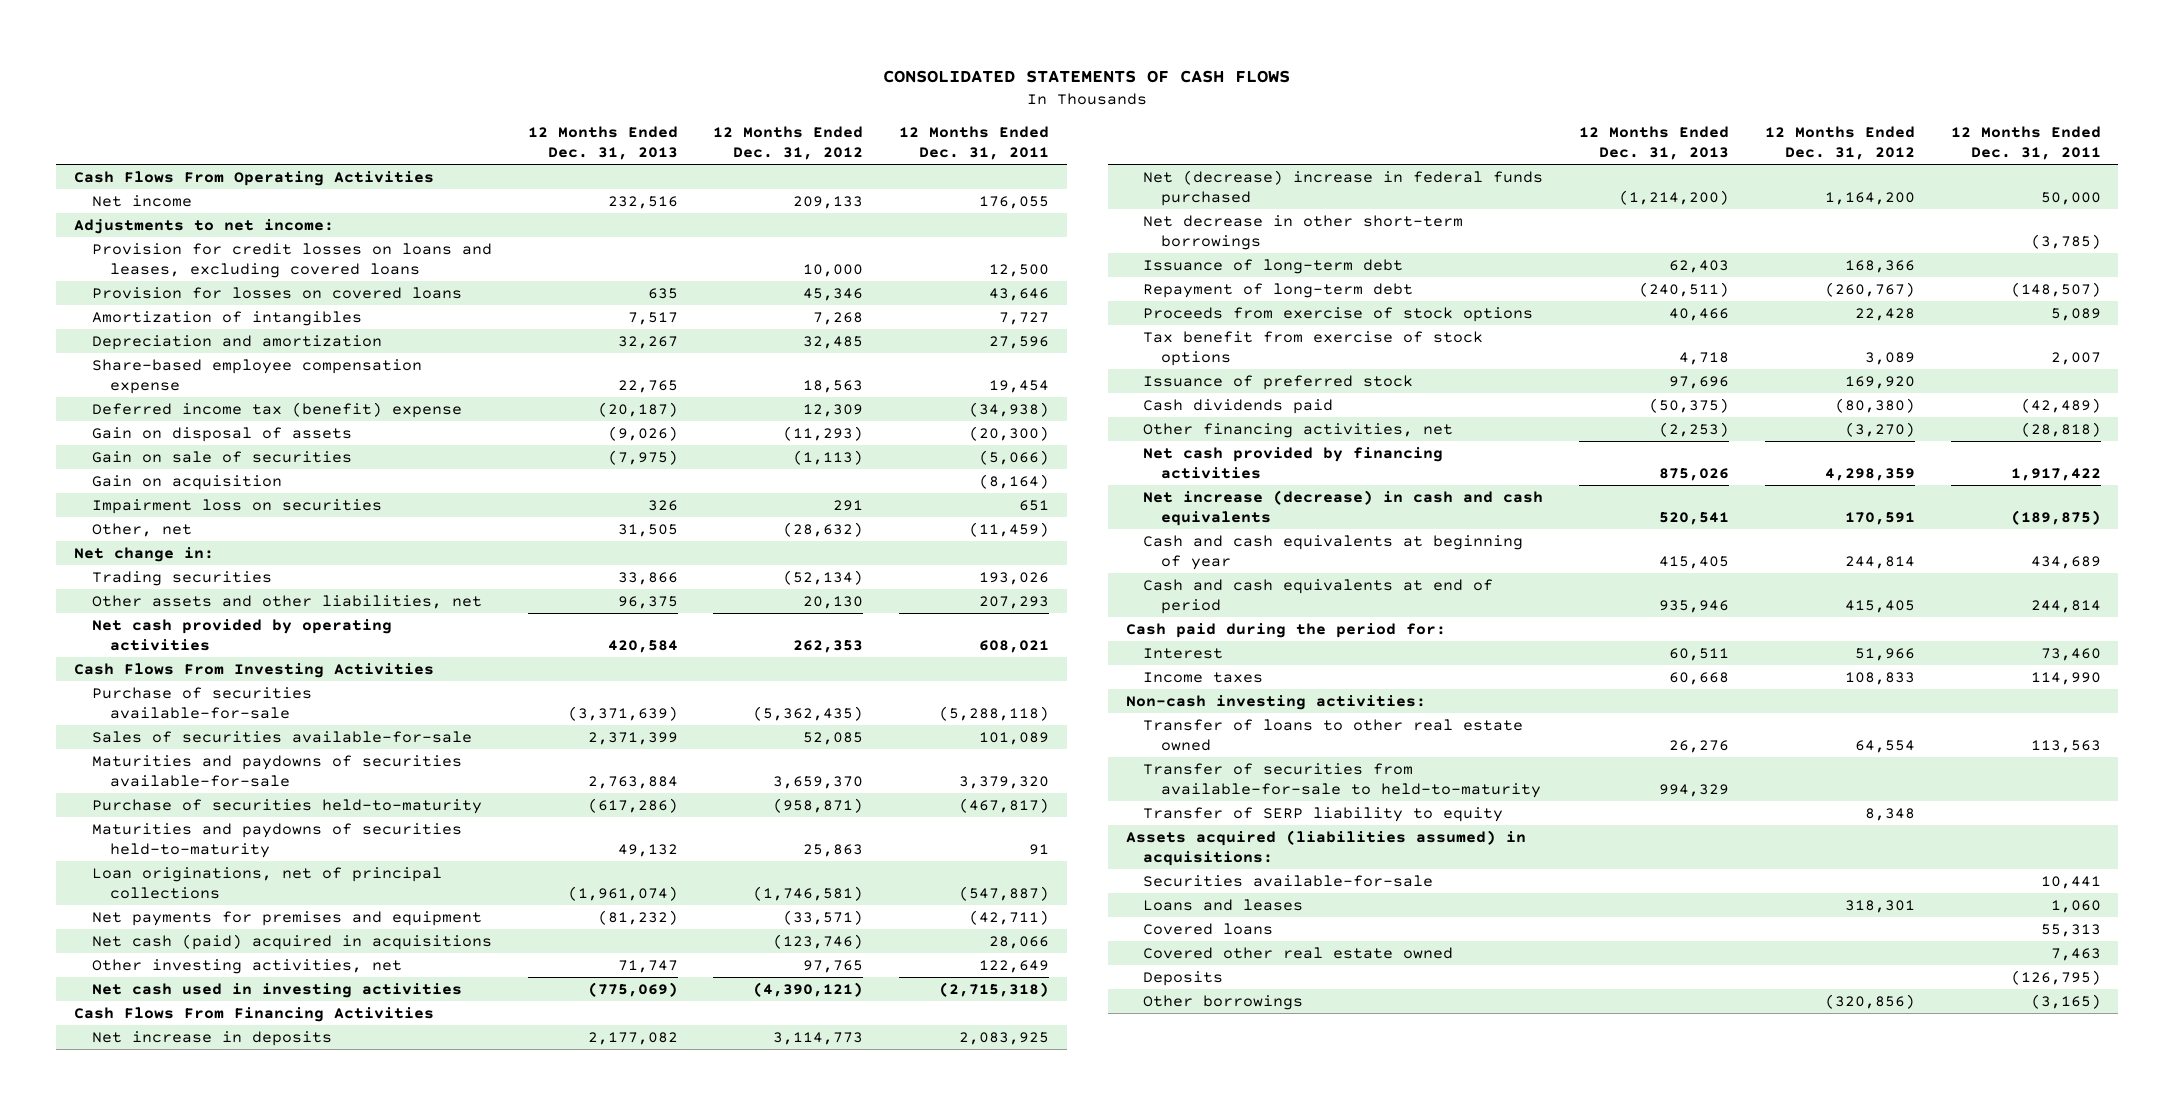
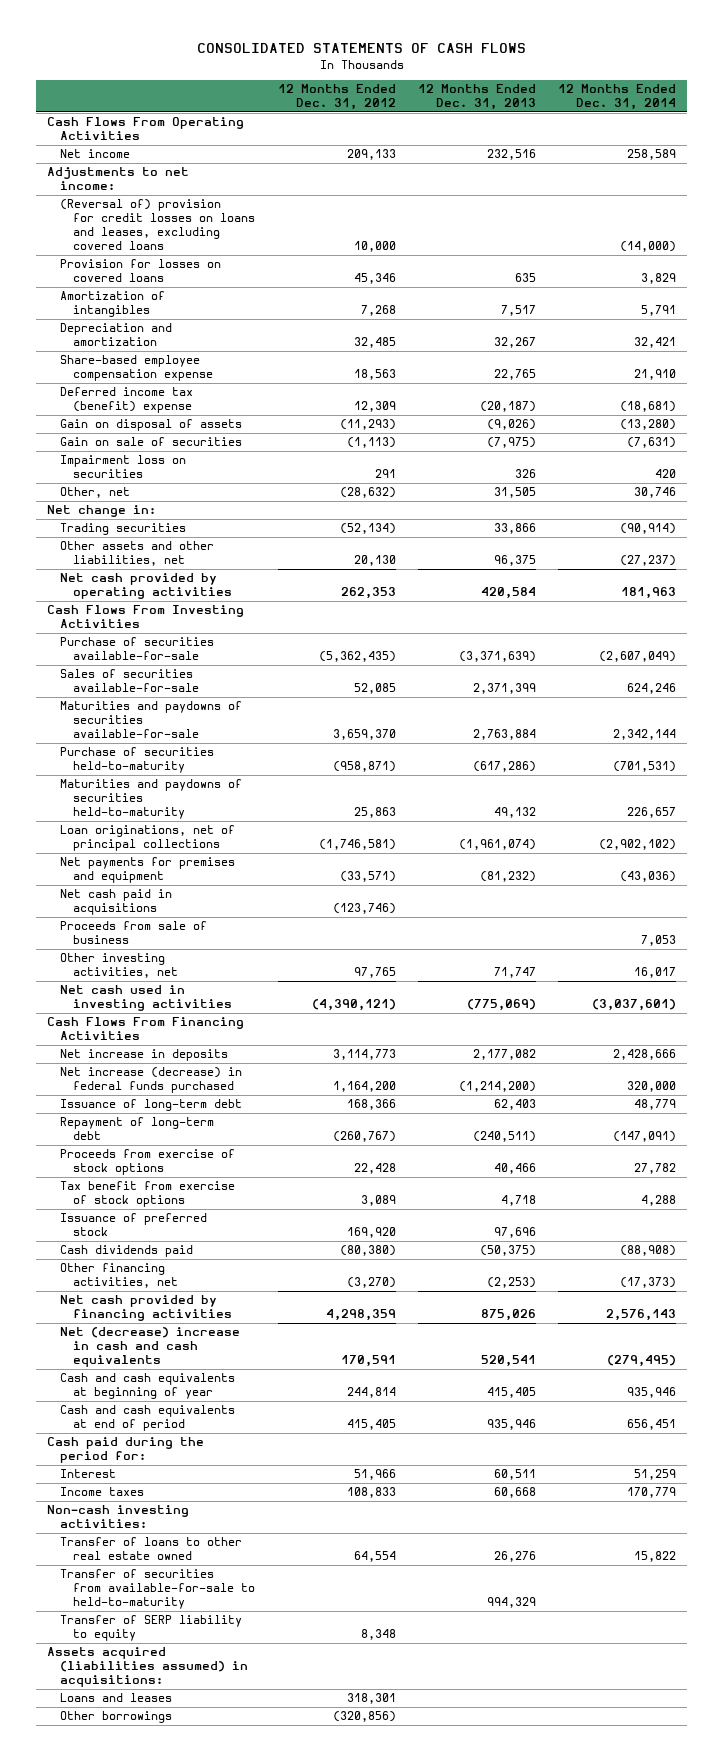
[898,125,1049,161] 12 Months Ended Dec. 31, 2011 -> none
none -> [558,84,677,110] 12 Months Ended Dec. 31, 2014
[91,242,492,279] Provision for credit losses on loans and leases, excluding covered loans -> [60,199,256,250] (Reversal of) provision for credit losses on loans and leases, excluding covered loans
[91,474,282,490] Gain on acquisition -> none
[91,933,492,950] Net cash (paid) acquired in acquisitions -> [60,889,173,916] Net cash paid in acquisitions
none -> [60,921,208,945] Proceeds from sale of business
[1143,214,1464,251] Net decrease in other short-term borrowings -> none
[1143,169,1544,207] Net (decrease) increase in federal funds purchased -> [60,1067,243,1094] Net increase (decrease) in federal funds purchased
[1143,489,1544,527] Net increase (decrease) in cash and cash equivalents -> [60,1327,241,1368] Net (decrease) increase in cash and cash equivalents
[1143,874,1434,887] Securities available-for-sale -> none
[1143,922,1274,935] Covered loans -> none
[1143,946,1454,959] Covered other real estate owned -> none
[1143,970,1224,986] Deposits -> none

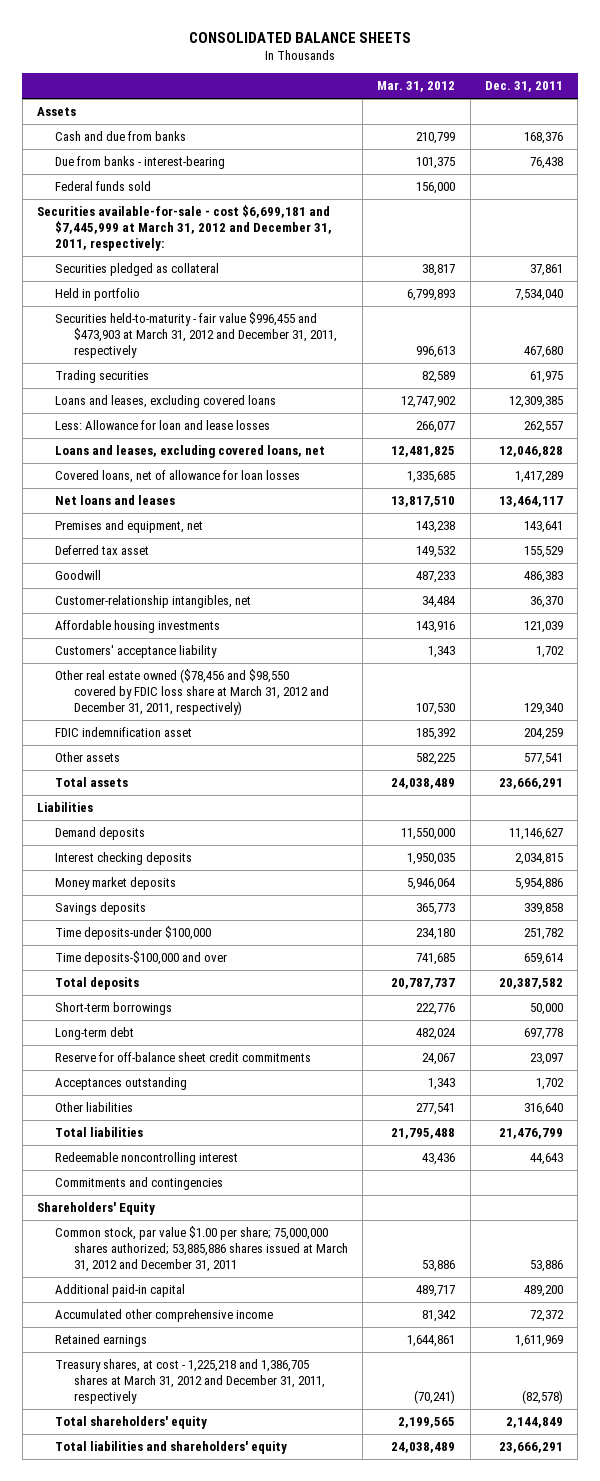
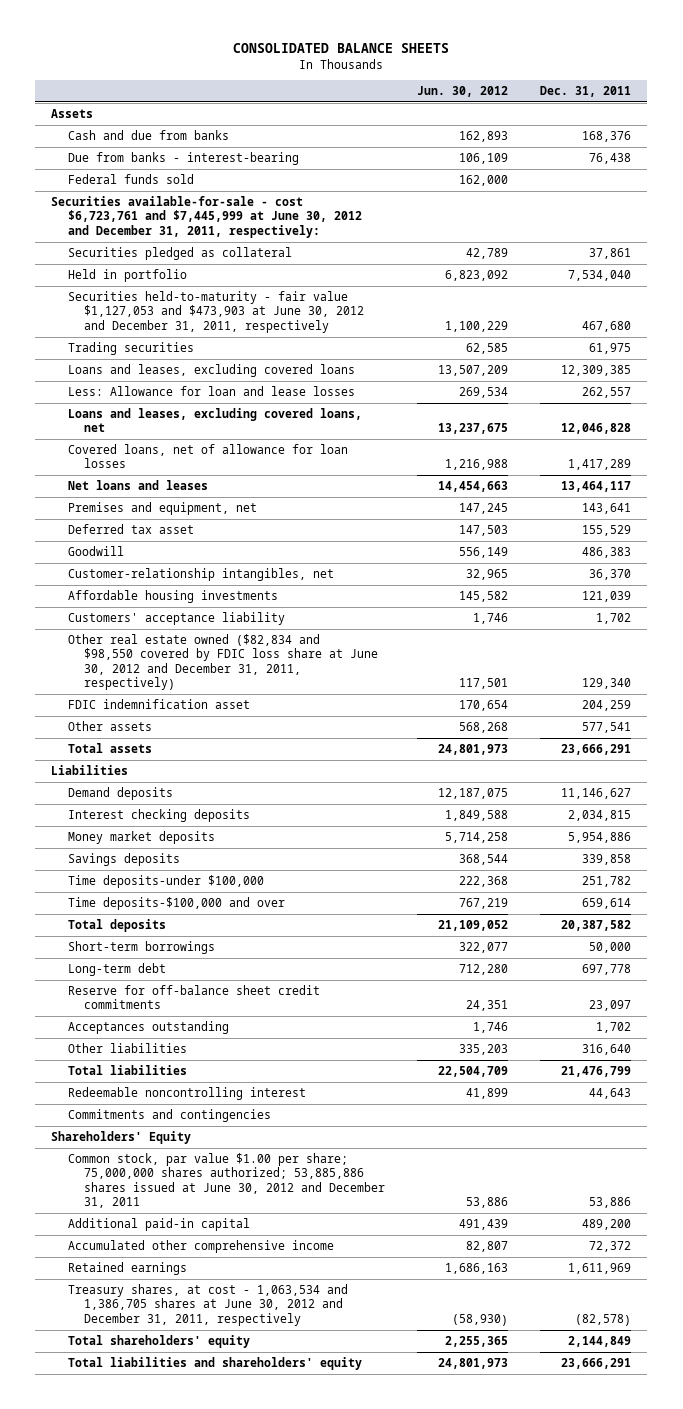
[377,81,456,93] Mar. 31, 2012 -> none
none -> [417,85,509,97] Jun. 30, 2012
[37,205,333,251] Securities available-for-sale - cost $6,699,181 and $7,445,999 at March 31, 2012 and December 31, 2011, respectively: -> [51,195,362,238] Securities available-for-sale - cost $6,723,761 and $7,445,999 at June 30, 2012 and December 31, 2011, respectively:
[55,312,337,358] Securities held-to-maturity - fair value $996,455 and $473,903 at March 31, 2012 and December 31, 2011, respectively -> [67,290,365,333] Securities held-to-maturity - fair value $1,127,053 and $473,903 at June 30, 2012 and December 31, 2011, respectively
[55,669,329,715] Other real estate owned ($78,456 and $98,550 covered by FDIC loss share at March 31, 2012 and December 31, 2011, respectively) -> [67,633,379,691] Other real estate owned ($82,834 and $98,550 covered by FDIC loss share at June 30, 2012 and December 31, 2011, respectively)
[55,1226,348,1272] Common stock, par value $1.00 per share; 75,000,000 shares authorized; 53,885,886 shares issued at March 31, 2012 and December 31, 2011 -> [67,1152,386,1209] Common stock, par value $1.00 per share; 75,000,000 shares authorized; 53,885,886 shares issued at June 30, 2012 and December 31, 2011
[55,1359,325,1404] Treasury shares, at cost - 1,225,218 and 1,386,705 shares at March 31, 2012 and December 31, 2011, respectively -> [67,1283,348,1326] Treasury shares, at cost - 1,063,534 and 1,386,705 shares at June 30, 2012 and December 31, 2011, respectively

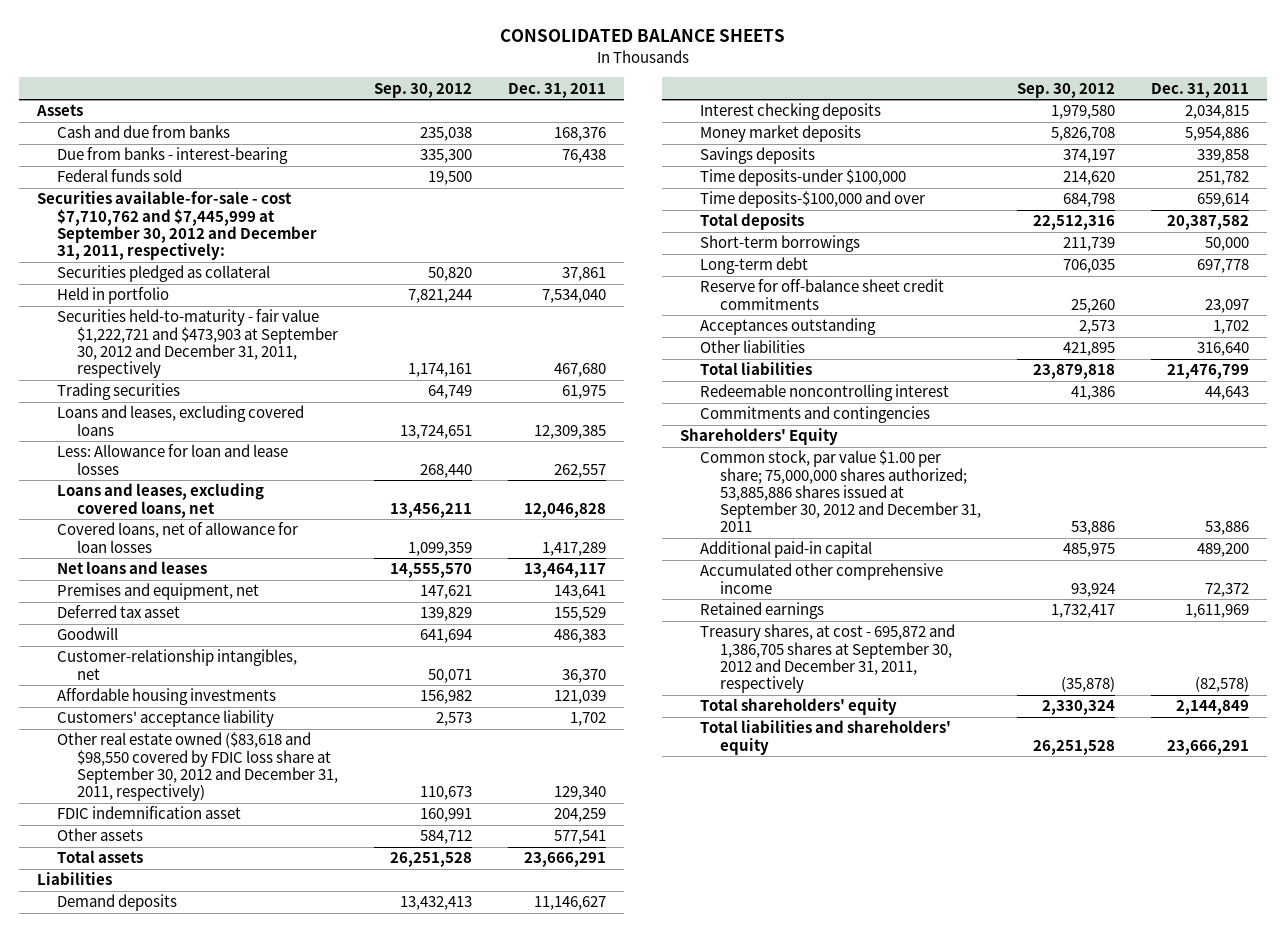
[417,85,509,97] Jun. 30, 2012 -> none
none -> [374,82,473,98] Sep. 30, 2012
[51,195,362,238] Securities available-for-sale - cost $6,723,761 and $7,445,999 at June 30, 2012 and December 31, 2011, respectively: -> [37,191,318,261] Securities available-for-sale - cost $7,710,762 and $7,445,999 at September 30, 2012 and December 31, 2011, respectively:
[67,290,365,333] Securities held-to-maturity - fair value $1,127,053 and $473,903 at June 30, 2012 and December 31, 2011, respectively -> [57,309,339,379] Securities held-to-maturity - fair value $1,222,721 and $473,903 at September 30, 2012 and December 31, 2011, respectively
[67,633,379,691] Other real estate owned ($82,834 and $98,550 covered by FDIC loss share at June 30, 2012 and December 31, 2011, respectively) -> [57,732,339,802] Other real estate owned ($83,618 and $98,550 covered by FDIC loss share at September 30, 2012 and December 31, 2011, respectively)
[67,1152,386,1209] Common stock, par value $1.00 per share; 75,000,000 shares authorized; 53,885,886 shares issued at June 30, 2012 and December 31, 2011 -> [699,450,981,533] Common stock, par value $1.00 per share; 75,000,000 shares authorized; 53,885,886 shares issued at September 30, 2012 and December 31, 2011
[67,1283,348,1326] Treasury shares, at cost - 1,063,534 and 1,386,705 shares at June 30, 2012 and December 31, 2011, respectively -> [699,624,955,694] Treasury shares, at cost - 695,872 and 1,386,705 shares at September 30, 2012 and December 31, 2011, respectively

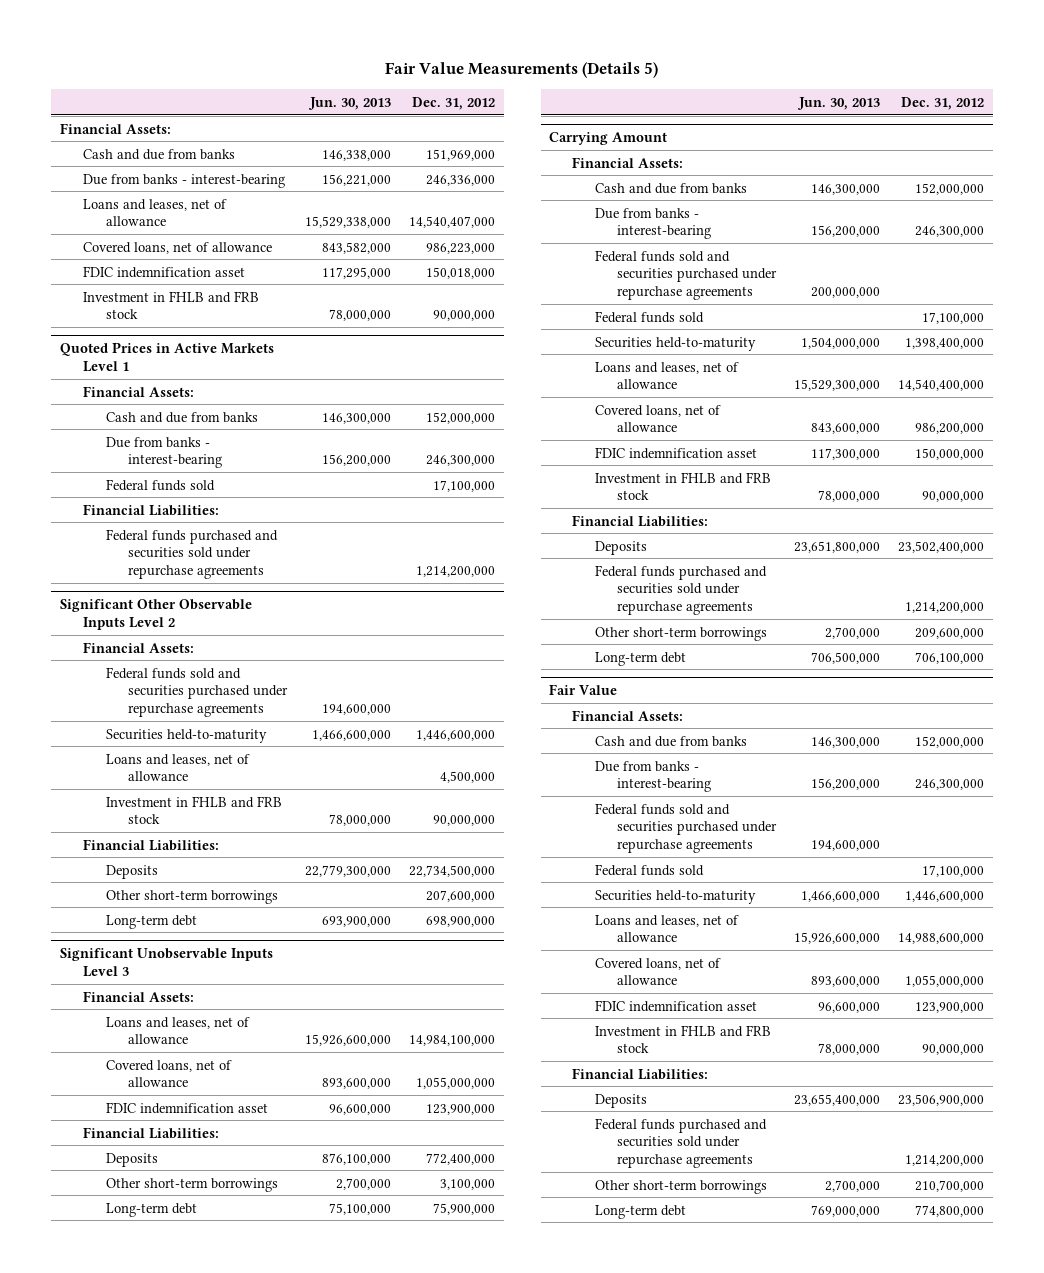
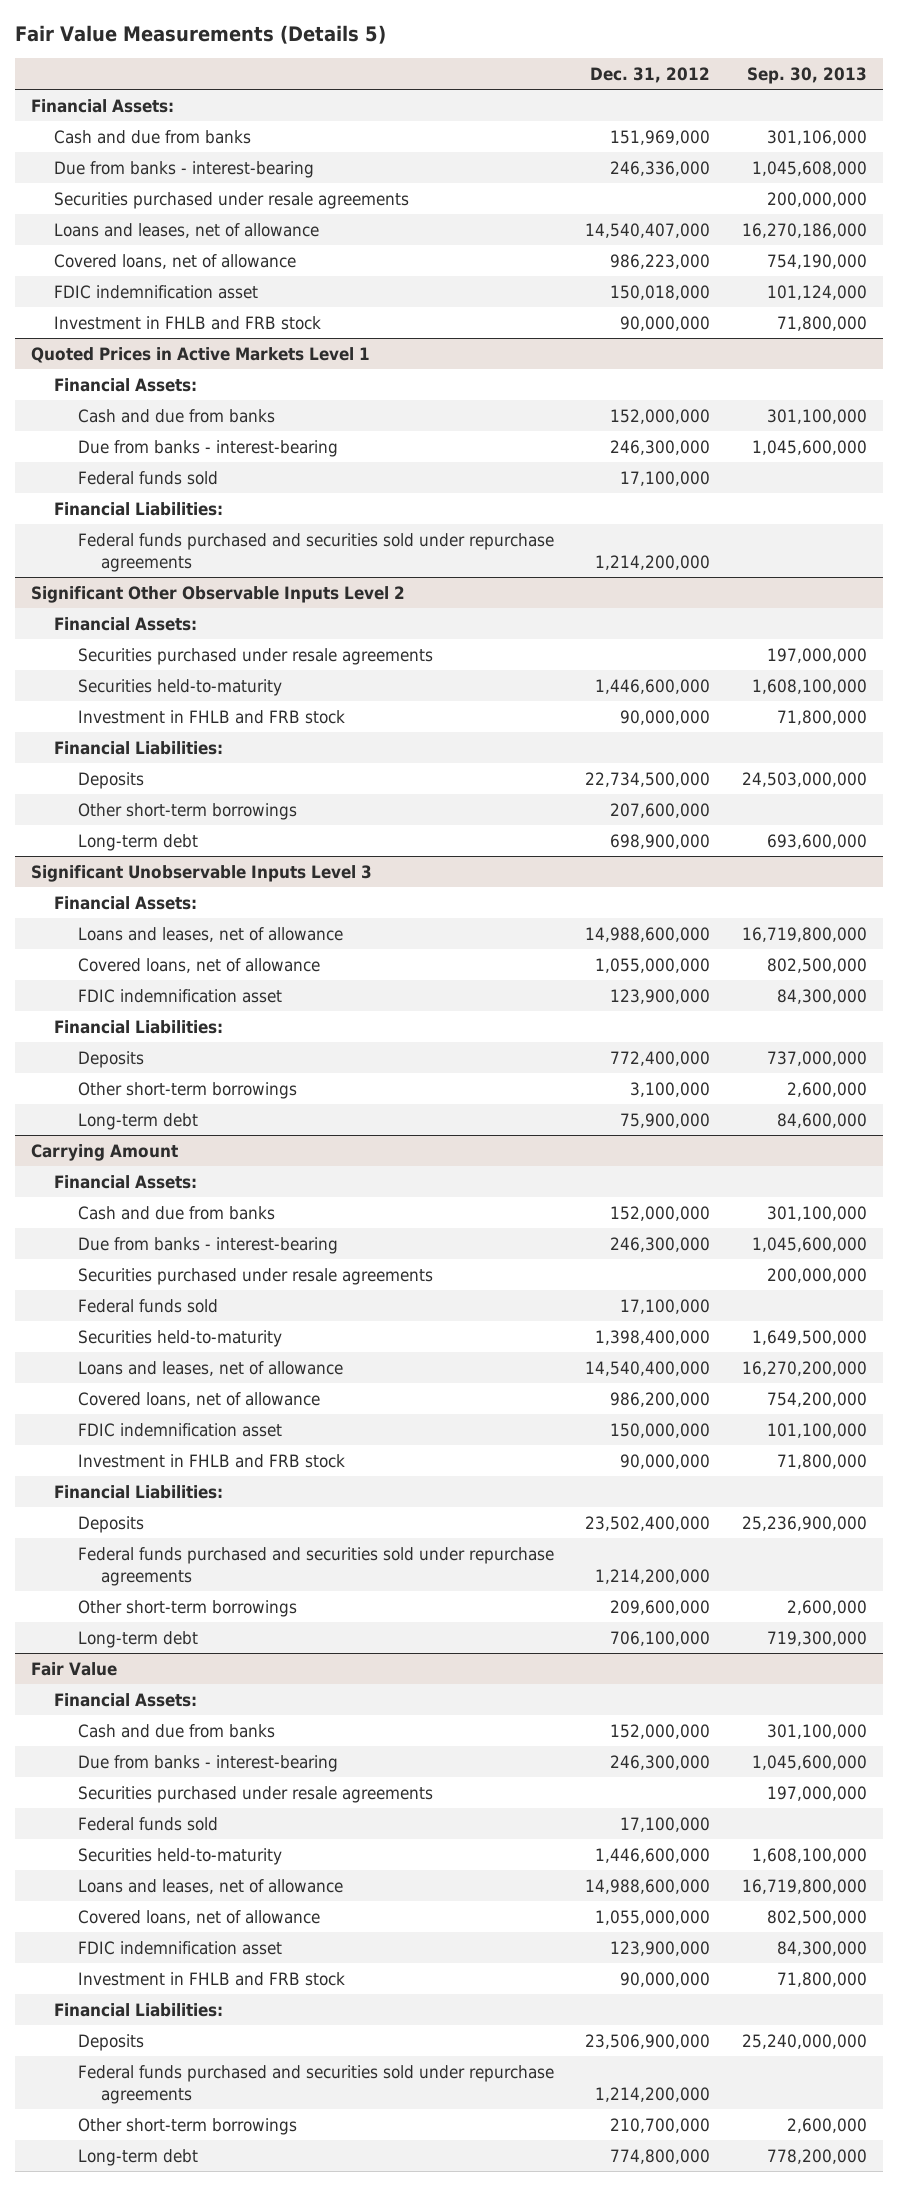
[307,96,391,110] Jun. 30, 2013 -> none
none -> [747,66,868,84] Sep. 30, 2013
none -> [54,191,410,209] Securities purchased under resale agreements
[105,666,289,718] Federal funds sold and securities purchased under repurchase agreements -> none
none -> [77,647,433,665] Securities purchased under resale agreements
[105,753,250,782] Loans and leases, net of allowance -> none
[408,1035,495,1047] 14,984,100,000 -> [585,926,711,942] 14,988,600,000
[594,249,778,301] Federal funds sold and securities purchased under repurchase agreements -> none
none -> [77,1267,433,1285] Securities purchased under resale agreements
[594,802,778,854] Federal funds sold and securities purchased under repurchase agreements -> none
none -> [77,1785,433,1803] Securities purchased under resale agreements

